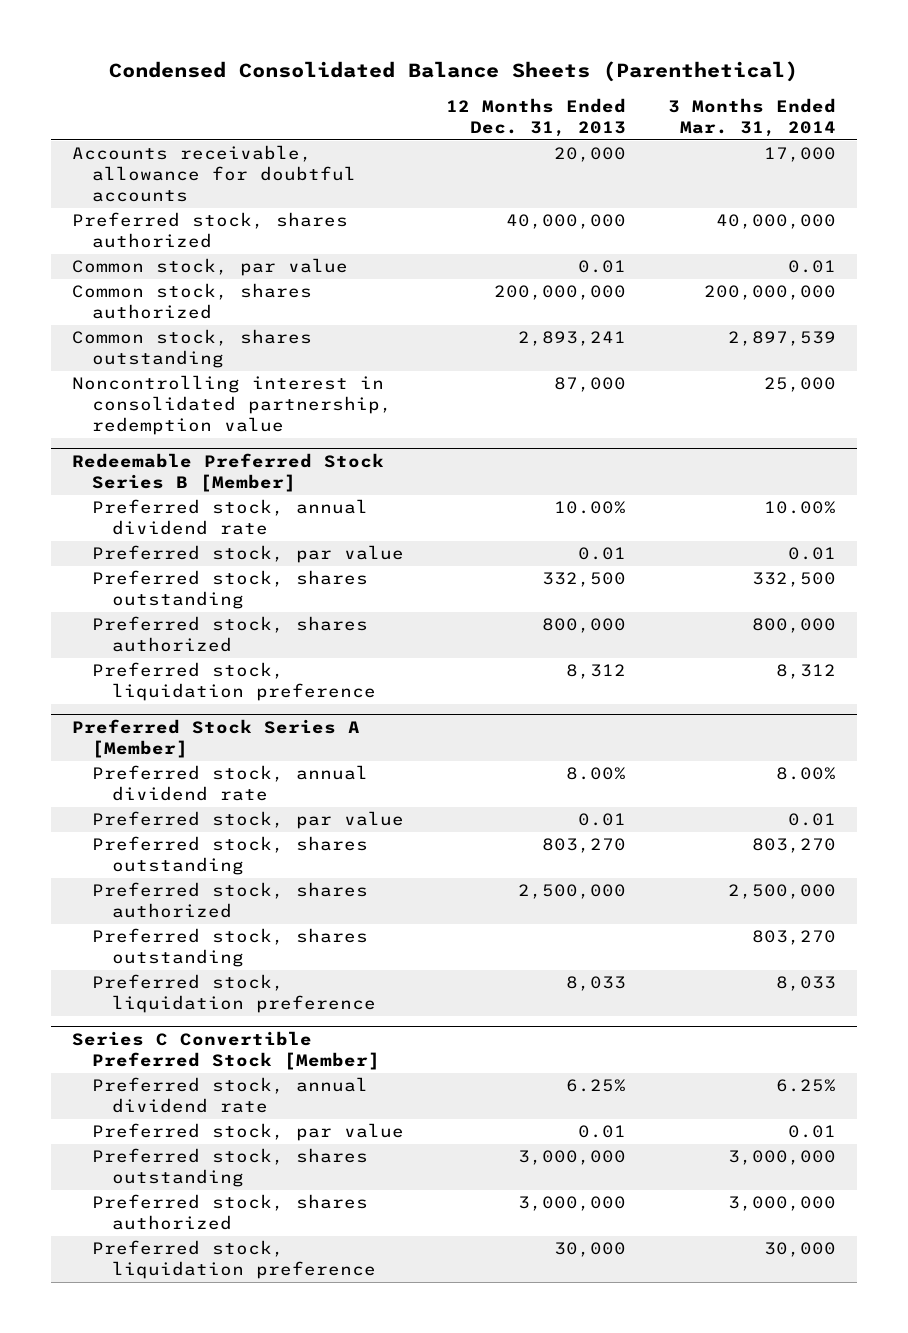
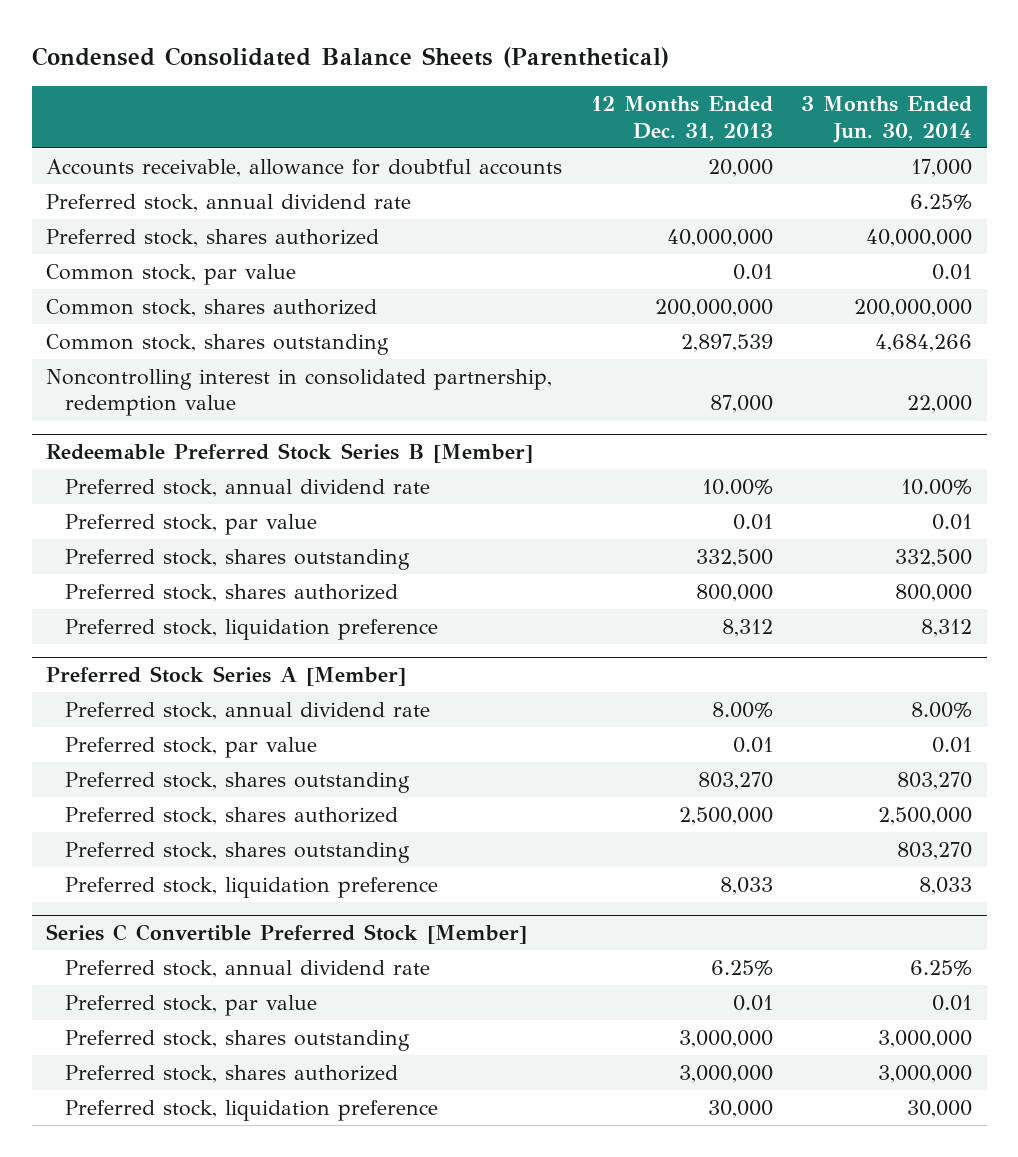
[667,97,836,137] 3 Months Ended Mar. 31, 2014 -> none
none -> [801,96,973,143] 3 Months Ended Jun. 30, 2014
none -> [46,193,412,212] Preferred stock, annual dividend rate
[517,331,626,347] 2,893,241 -> [680,333,773,352] 2,897,539

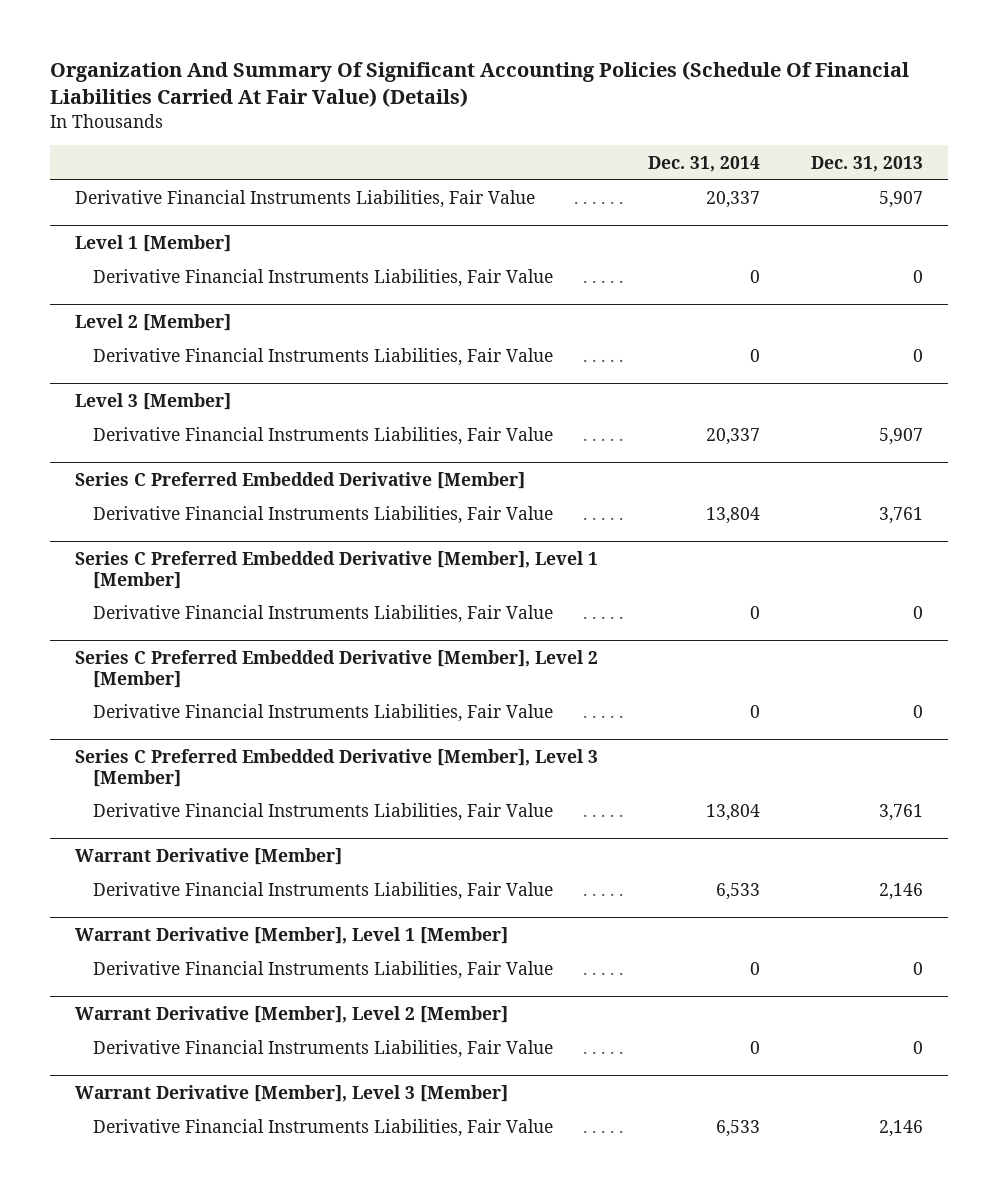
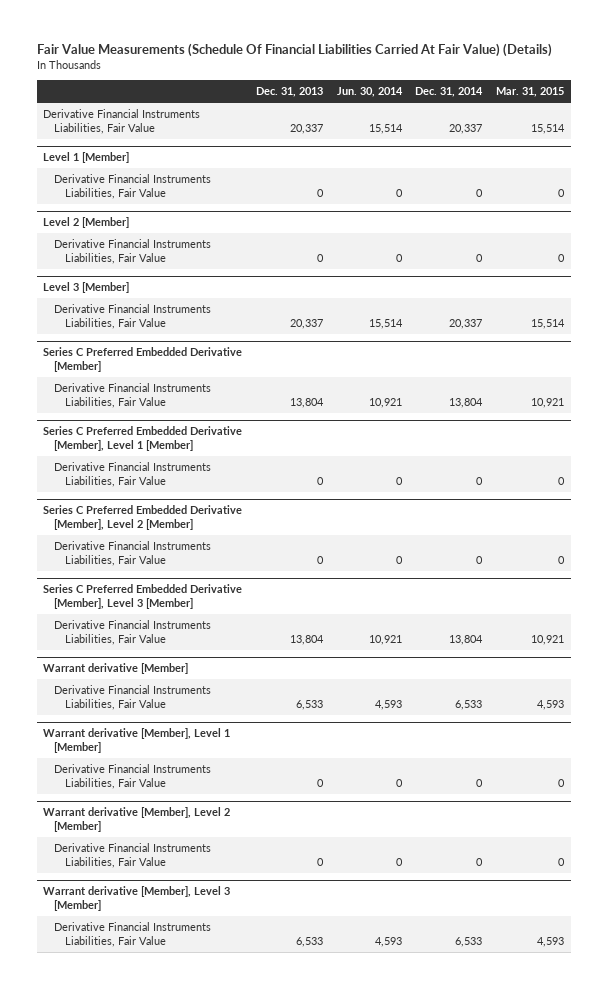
[49,61,909,108] Organization And Summary Of Significant Accounting Policies (Schedule Of Financial Liabilities Carried At Fair Value) (Details) -> [36,42,552,57] Fair Value Measurements (Schedule Of Financial Liabilities Carried At Fair Value) (Details)
none -> [336,87,403,98] Jun. 30, 2014
none -> [496,87,565,98] Mar. 31, 2015
[878,191,923,209] 5,907 -> [290,124,324,135] 20,337
[878,428,923,446] 5,907 -> [290,319,324,330] 20,337
[878,507,923,525] 3,761 -> [290,398,325,409] 13,804
[878,804,923,822] 3,761 -> [290,635,325,646] 13,804
[74,847,342,865] Warrant Derivative [Member] -> [43,663,189,675] Warrant derivative [Member]
[878,883,923,901] 2,146 -> [296,700,324,711] 6,533
[74,926,508,944] Warrant Derivative [Member], Level 1 [Member] -> [43,728,231,754] Warrant derivative [Member], Level 1 [Member]
[74,1005,508,1023] Warrant Derivative [Member], Level 2 [Member] -> [43,807,231,833] Warrant derivative [Member], Level 2 [Member]
[74,1084,508,1102] Warrant Derivative [Member], Level 3 [Member] -> [43,886,231,912] Warrant derivative [Member], Level 3 [Member]
[878,1120,923,1138] 2,146 -> [296,937,324,948] 6,533

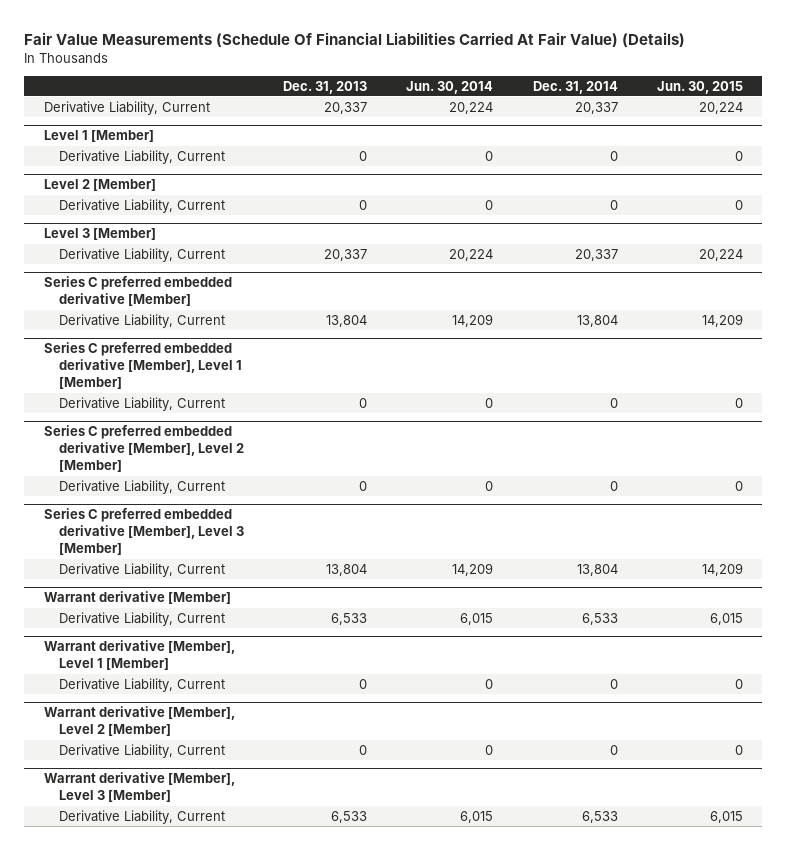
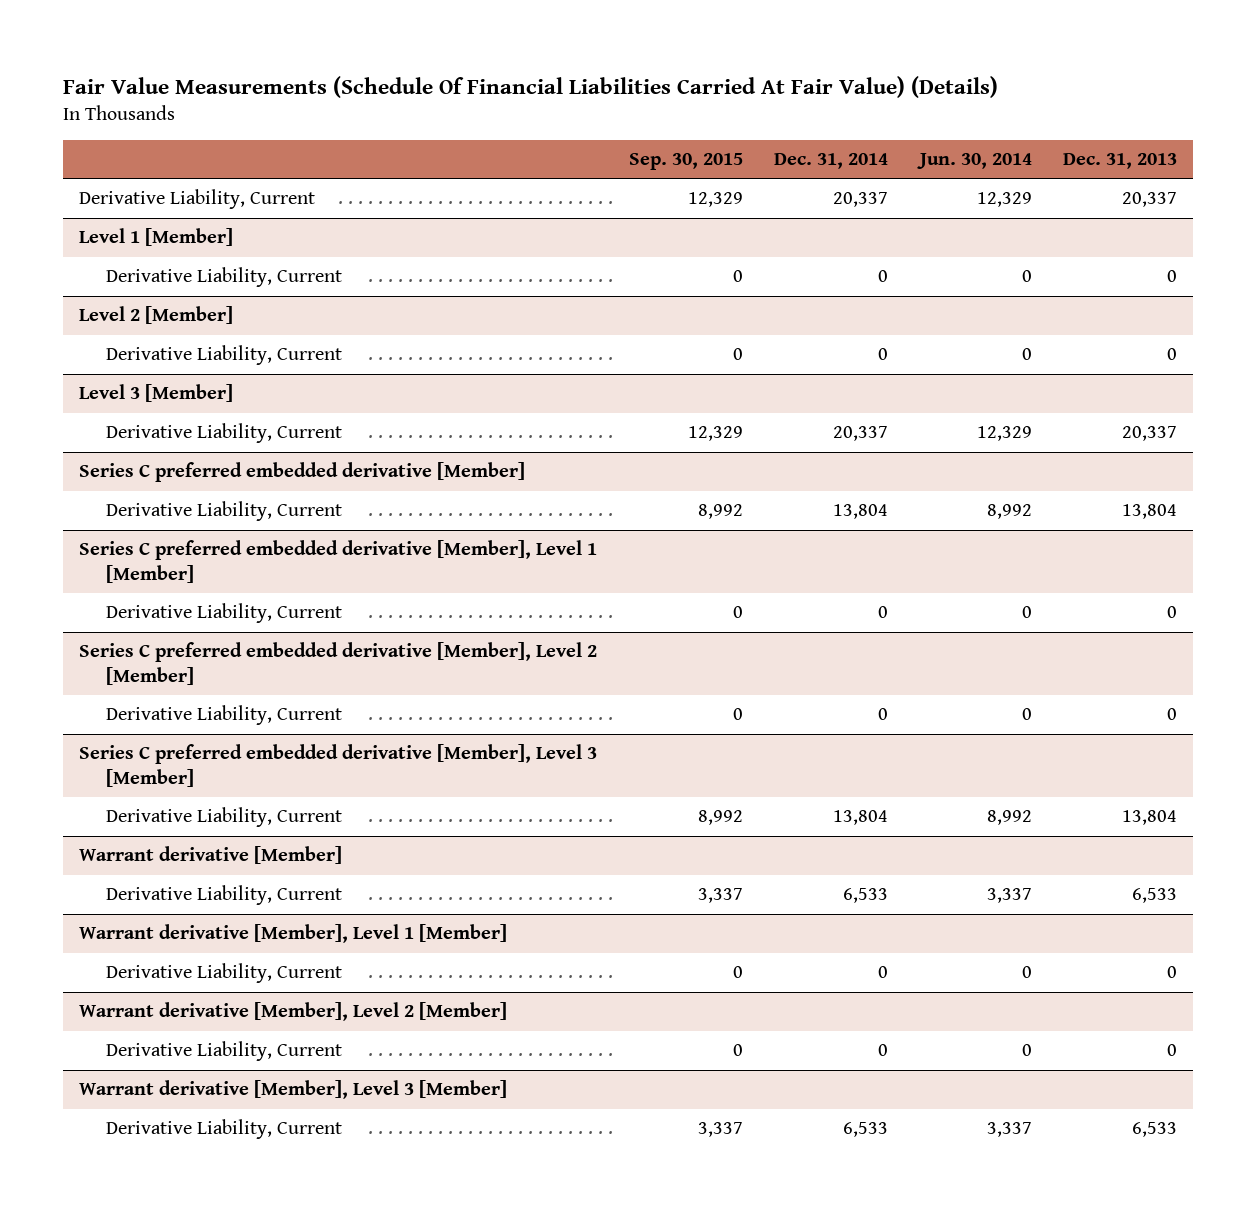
[656,80,743,94] Jun. 30, 2015 -> none
none -> [628,153,743,171] Sep. 30, 2015
[449,101,494,114] 20,224 -> [976,192,1032,208] 12,329
[449,248,494,261] 20,224 -> [976,426,1032,442] 12,329
[452,313,494,327] 14,209 -> [986,504,1032,520] 8,992
[452,562,494,576] 14,209 -> [986,810,1032,826] 8,992
[460,612,494,625] 6,015 -> [986,888,1032,904] 3,337
[460,810,494,823] 6,015 -> [986,1122,1032,1138] 3,337

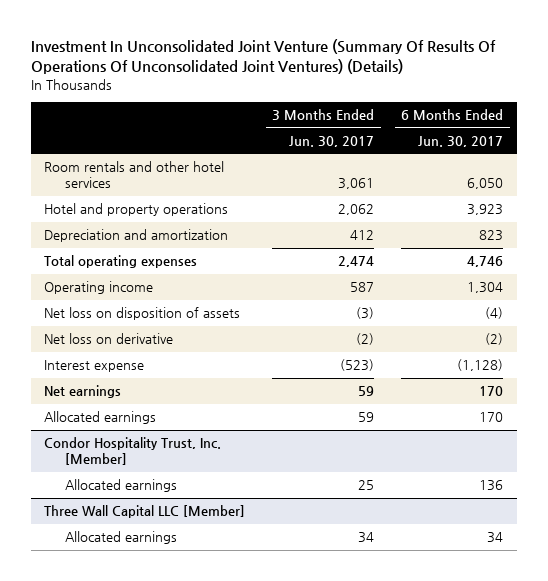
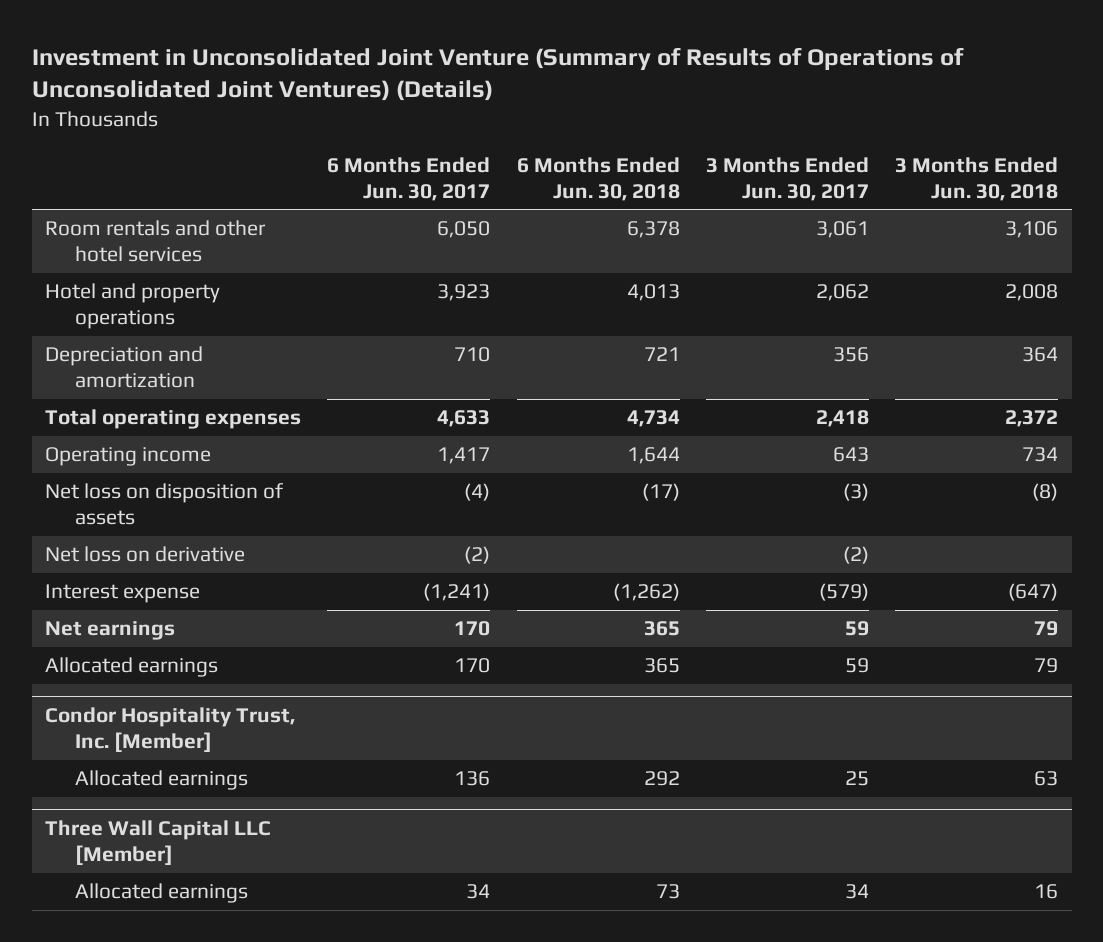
[30,39,496,75] Investment In Unconsolidated Joint Venture (Summary Of Results Of Operations Of Unconsolidated Joint Ventures) (Details) -> [31,46,964,102] Investment in Unconsolidated Joint Venture (Summary of Results of Operations of Unconsolidated Joint Ventures) (Details)
none -> [516,156,680,201] 6 Months Ended Jun. 30, 2018
none -> [895,156,1059,201] 3 Months Ended Jun. 30, 2018
[350,230,375,241] 412 -> [833,347,870,363] 356
[479,230,504,242] 823 -> [454,347,491,363] 710
[338,256,375,268] 2,474 -> [816,410,870,428] 2,418
[467,256,504,268] 4,746 -> [437,410,491,428] 4,633
[350,282,375,293] 587 -> [833,447,870,463] 643
[467,282,504,294] 1,304 -> [437,447,491,465] 1,417
[340,359,375,372] (523) -> [819,583,870,602] (579)
[457,359,504,372] (1,128) -> [423,583,491,602] (1,241)

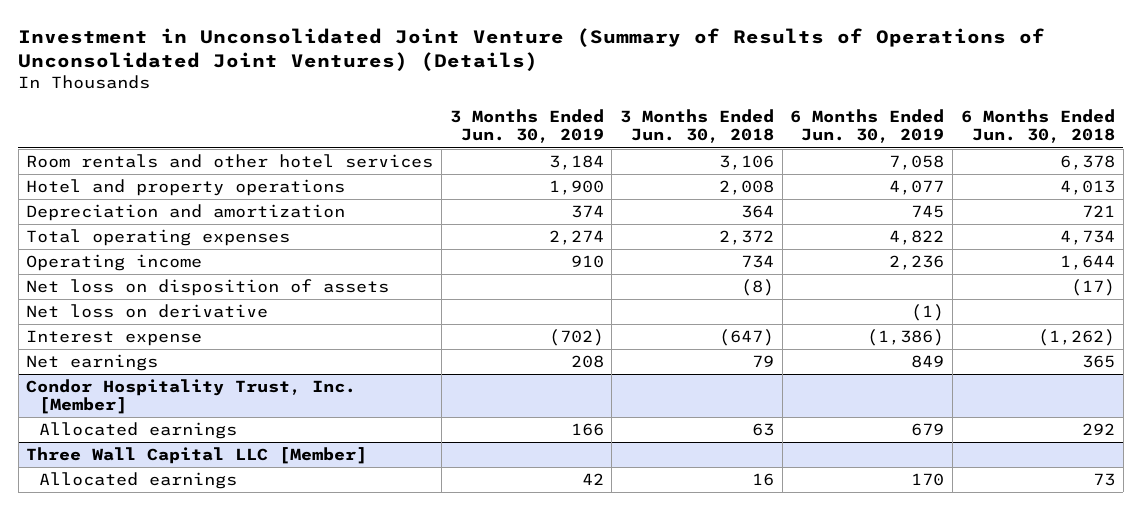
[327,156,491,201] 6 Months Ended Jun. 30, 2017 -> none
[706,156,870,201] 3 Months Ended Jun. 30, 2017 -> none
none -> [449,109,604,144] 3 Months Ended Jun. 30, 2019
none -> [790,109,945,144] 6 Months Ended Jun. 30, 2019
[45,657,219,678] Allocated earnings -> none

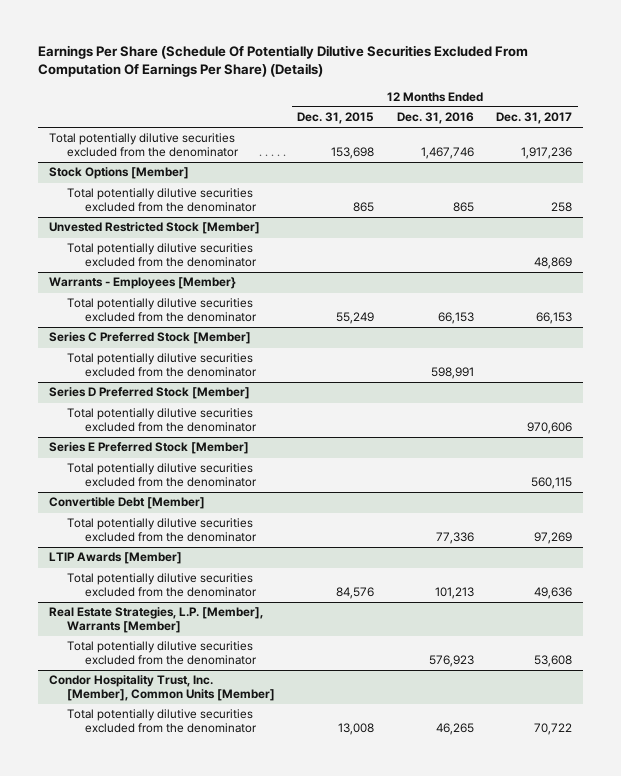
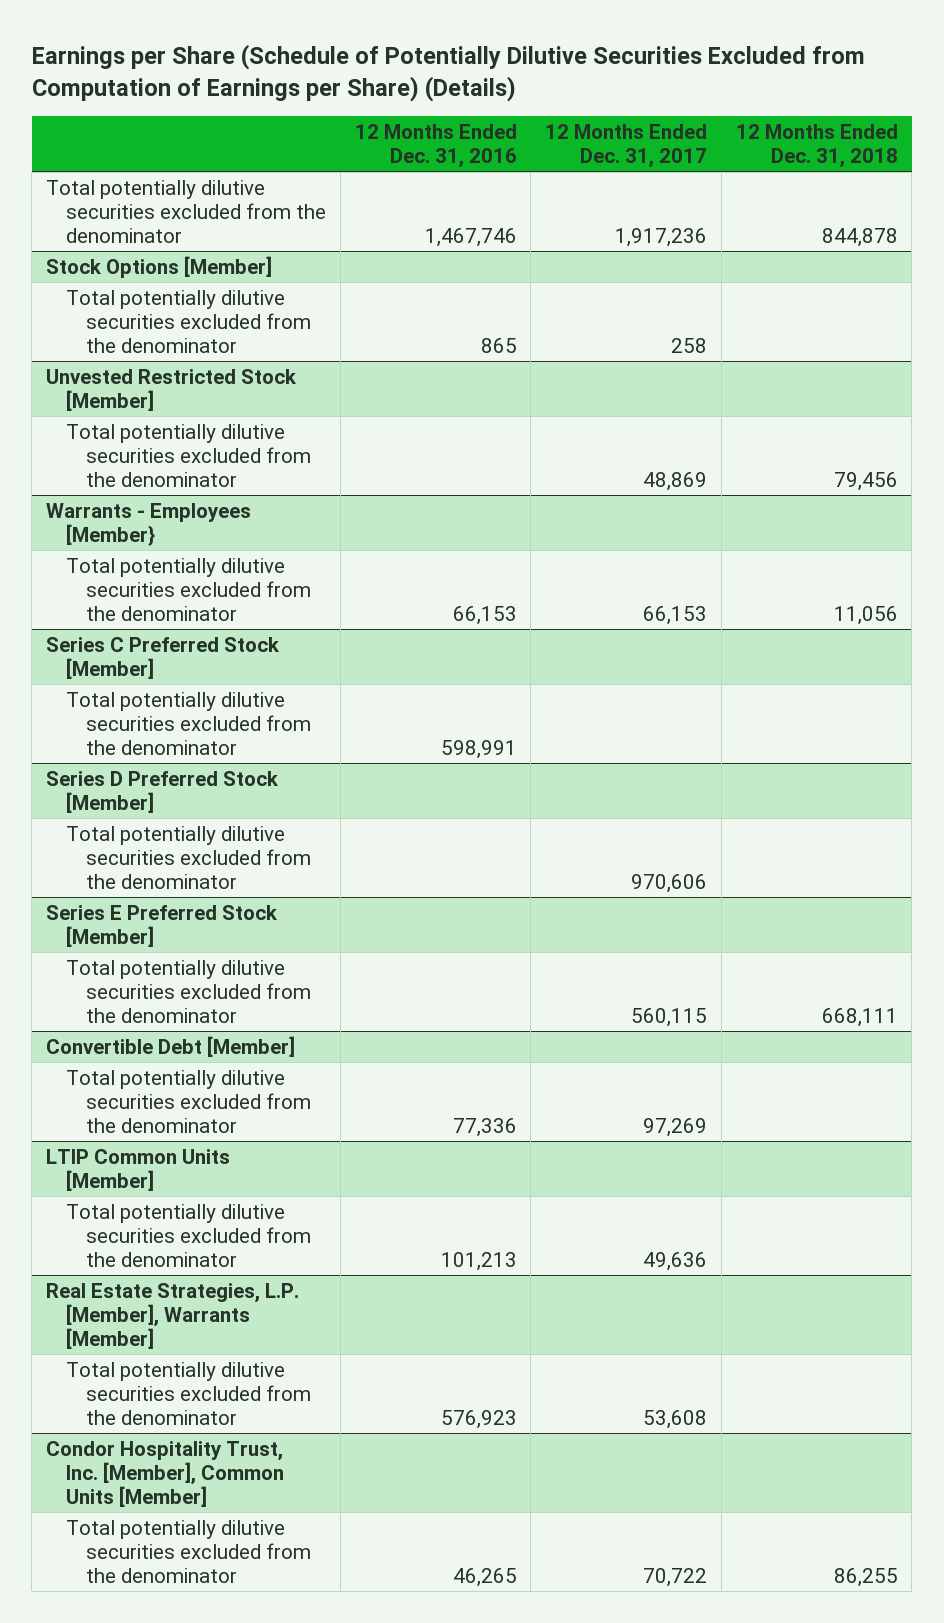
[37,45,528,78] Earnings Per Share (Schedule Of Potentially Dilutive Securities Excluded From Computation Of Earnings Per Share) (Details) -> [31,43,865,102] Earnings per Share (Schedule of Potentially Dilutive Securities Excluded from Computation of Earnings per Share) (Details)
[297,112,375,125] Dec. 31, 2015 -> none
none -> [735,123,898,169] 12 Months Ended Dec. 31, 2018
[48,552,182,565] LTIP Awards [Member] -> [46,1148,231,1192] LTIP Common Units [Member]

